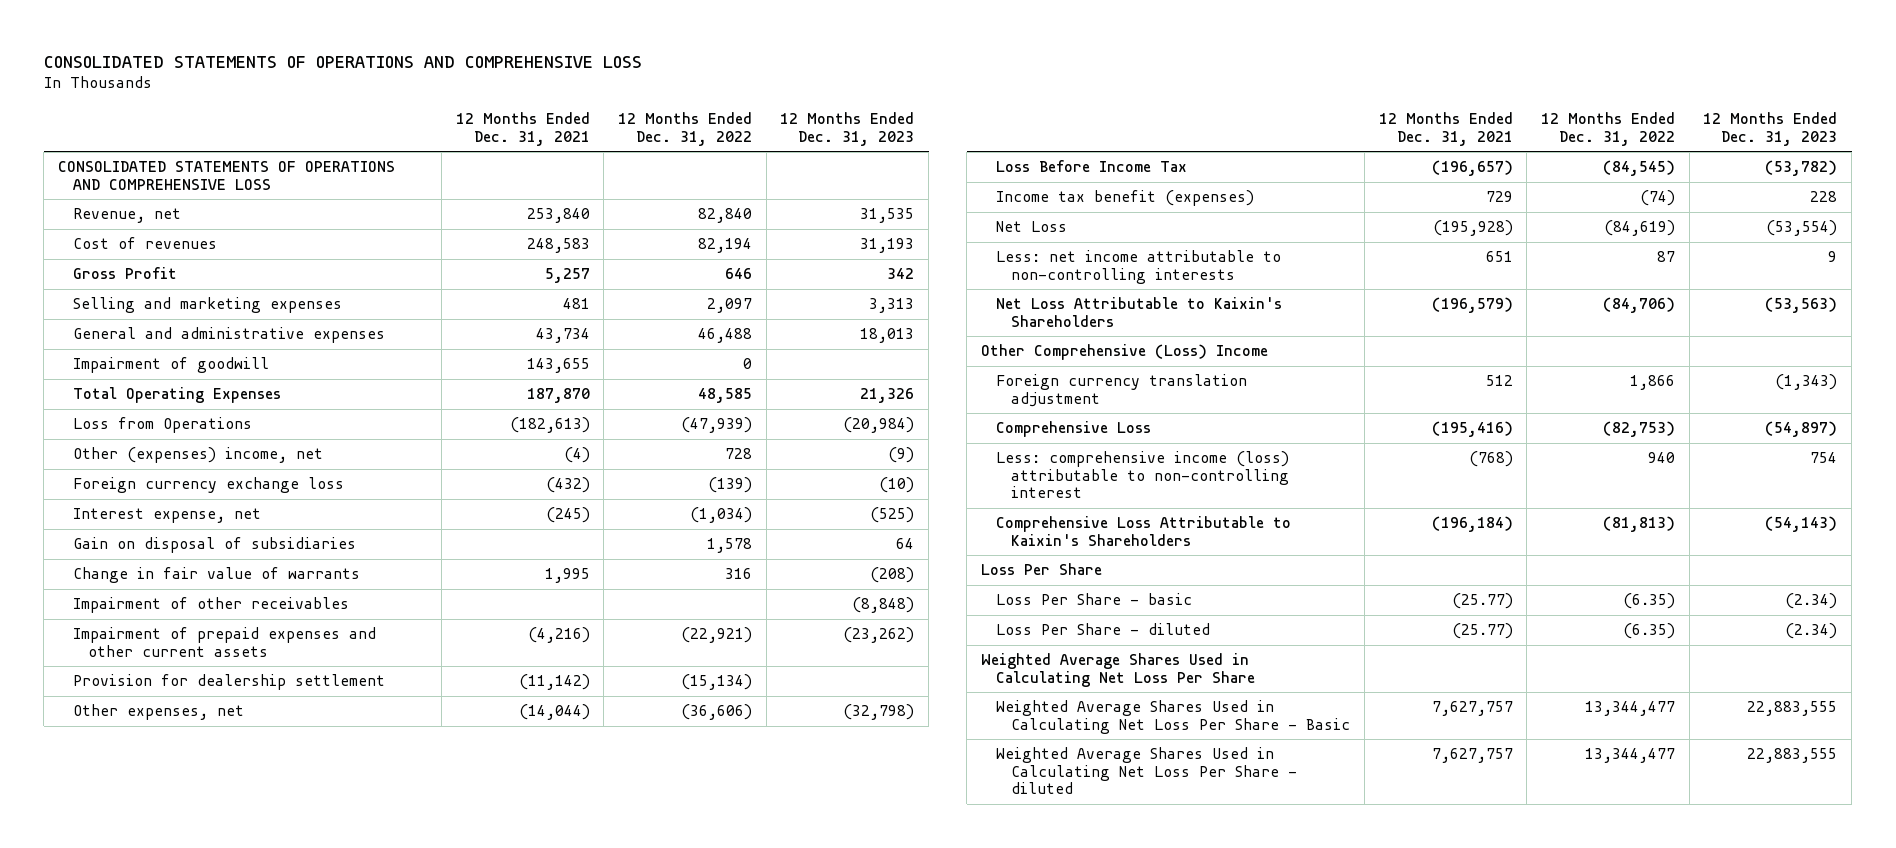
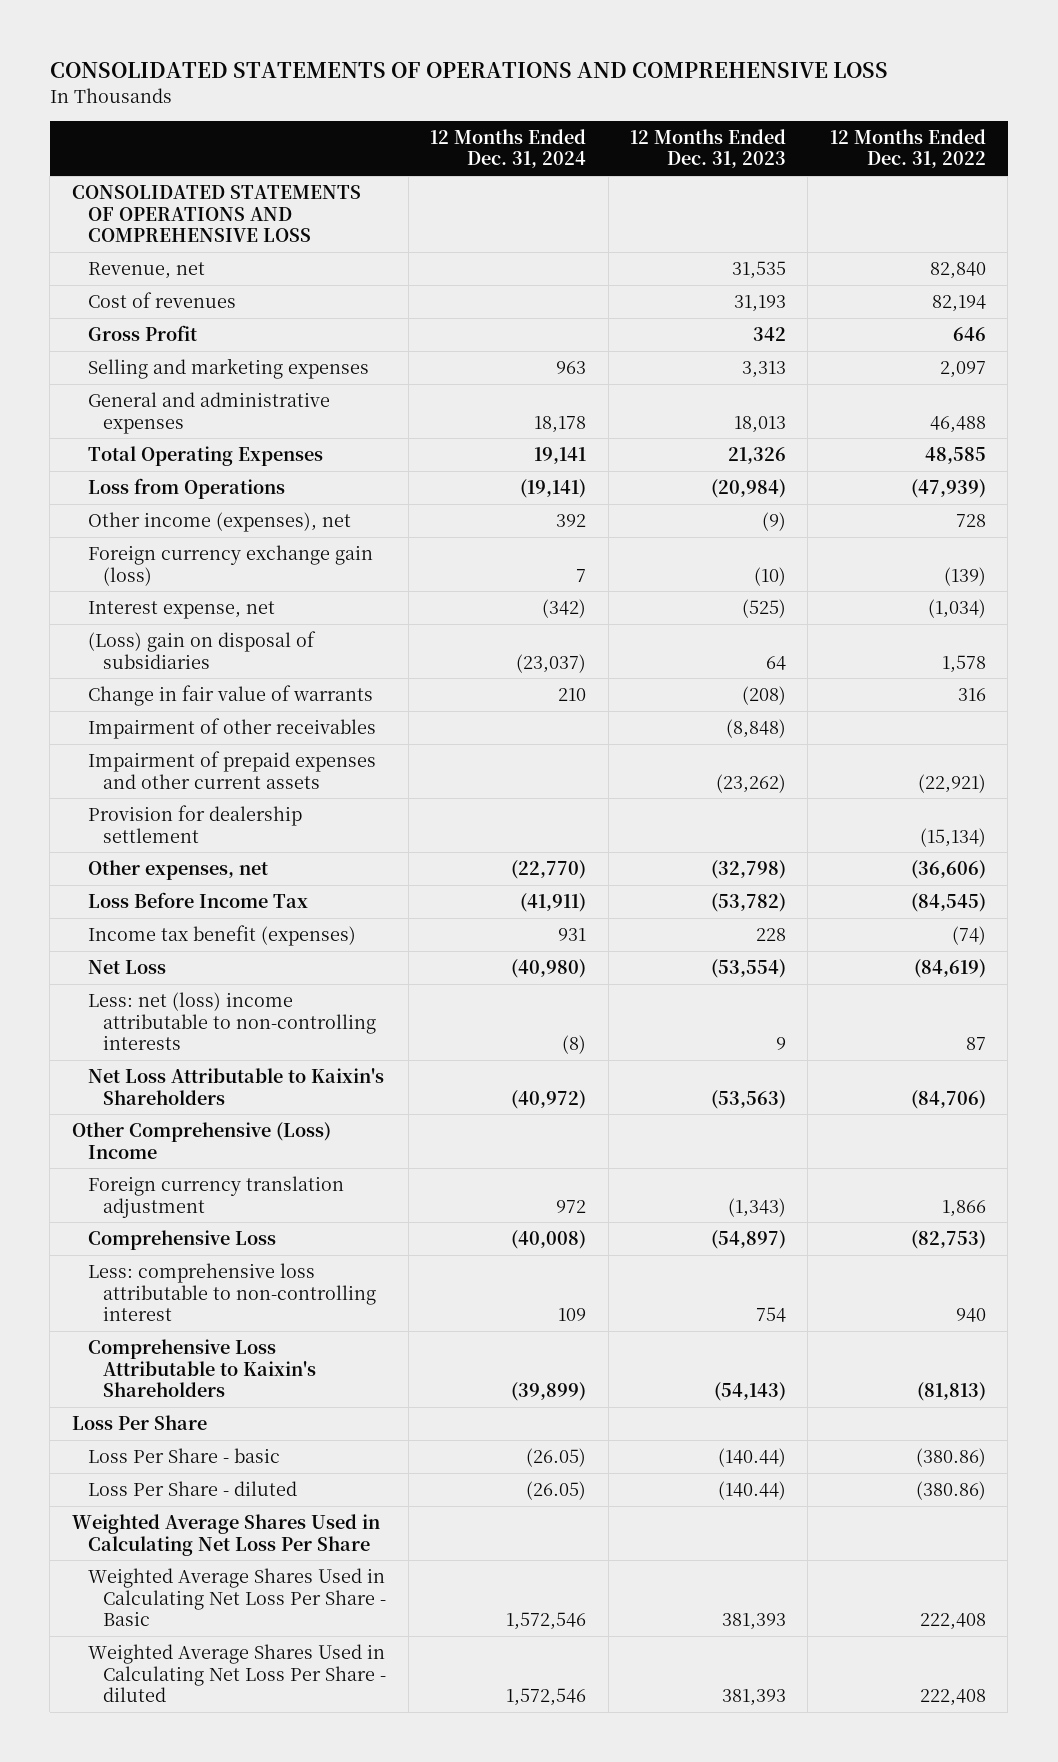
[455,111,590,146] 12 Months Ended Dec. 31, 2021 -> none
none -> [430,128,587,169] 12 Months Ended Dec. 31, 2024
[73,357,270,374] Impairment of goodwill -> none
[73,447,324,464] Other (expenses) income, net -> [87,512,351,533] Other income (expenses), net
[73,477,345,494] Foreign currency exchange loss -> [87,545,373,586] Foreign currency exchange gain (loss)
[73,537,357,554] Gain on disposal of subsidiaries -> [87,631,316,669] (Loss) gain on disposal of subsidiaries
[996,250,1282,284] Less: net income attributable to non-controlling interests -> [87,992,377,1051] Less: net (loss) income attributable to non-controlling interests
[996,451,1290,499] Less: comprehensive income (loss) attributable to non-controlling interest -> [87,1263,377,1322] Less: comprehensive loss attributable to non-controlling interest
[1622,593,1675,610] (6.35) -> [915,1448,986,1468] (380.86)
[1785,593,1838,610] (2.34) -> [717,1448,786,1468] (140.44)
[1622,623,1675,640] (6.35) -> [915,1481,986,1501] (380.86)
[1785,623,1838,640] (2.34) -> [717,1481,786,1501] (140.44)
[1584,701,1675,717] 13,344,477 -> [919,1613,986,1631] 222,408
[1747,701,1838,717] 22,883,555 -> [721,1613,786,1631] 381,393
[1584,748,1675,764] 13,344,477 -> [919,1689,986,1707] 222,408
[1747,748,1838,764] 22,883,555 -> [721,1689,786,1707] 381,393

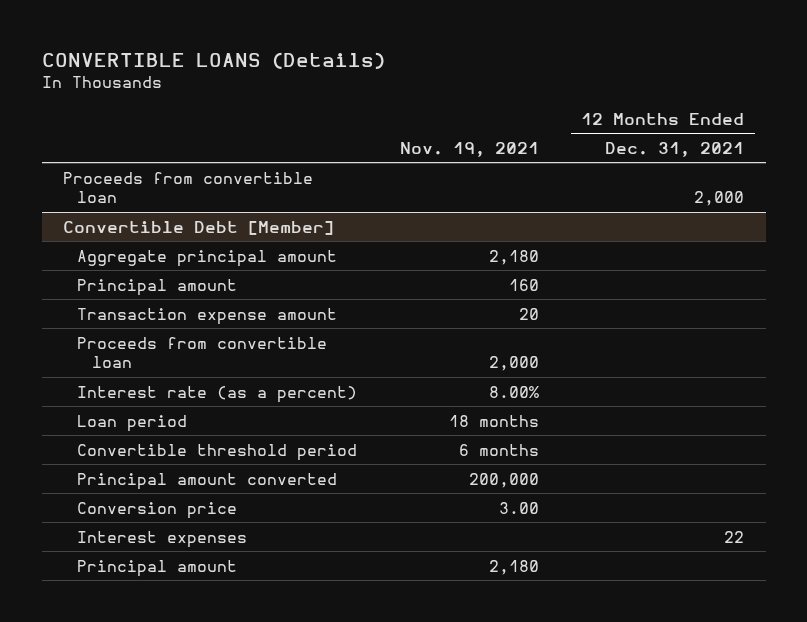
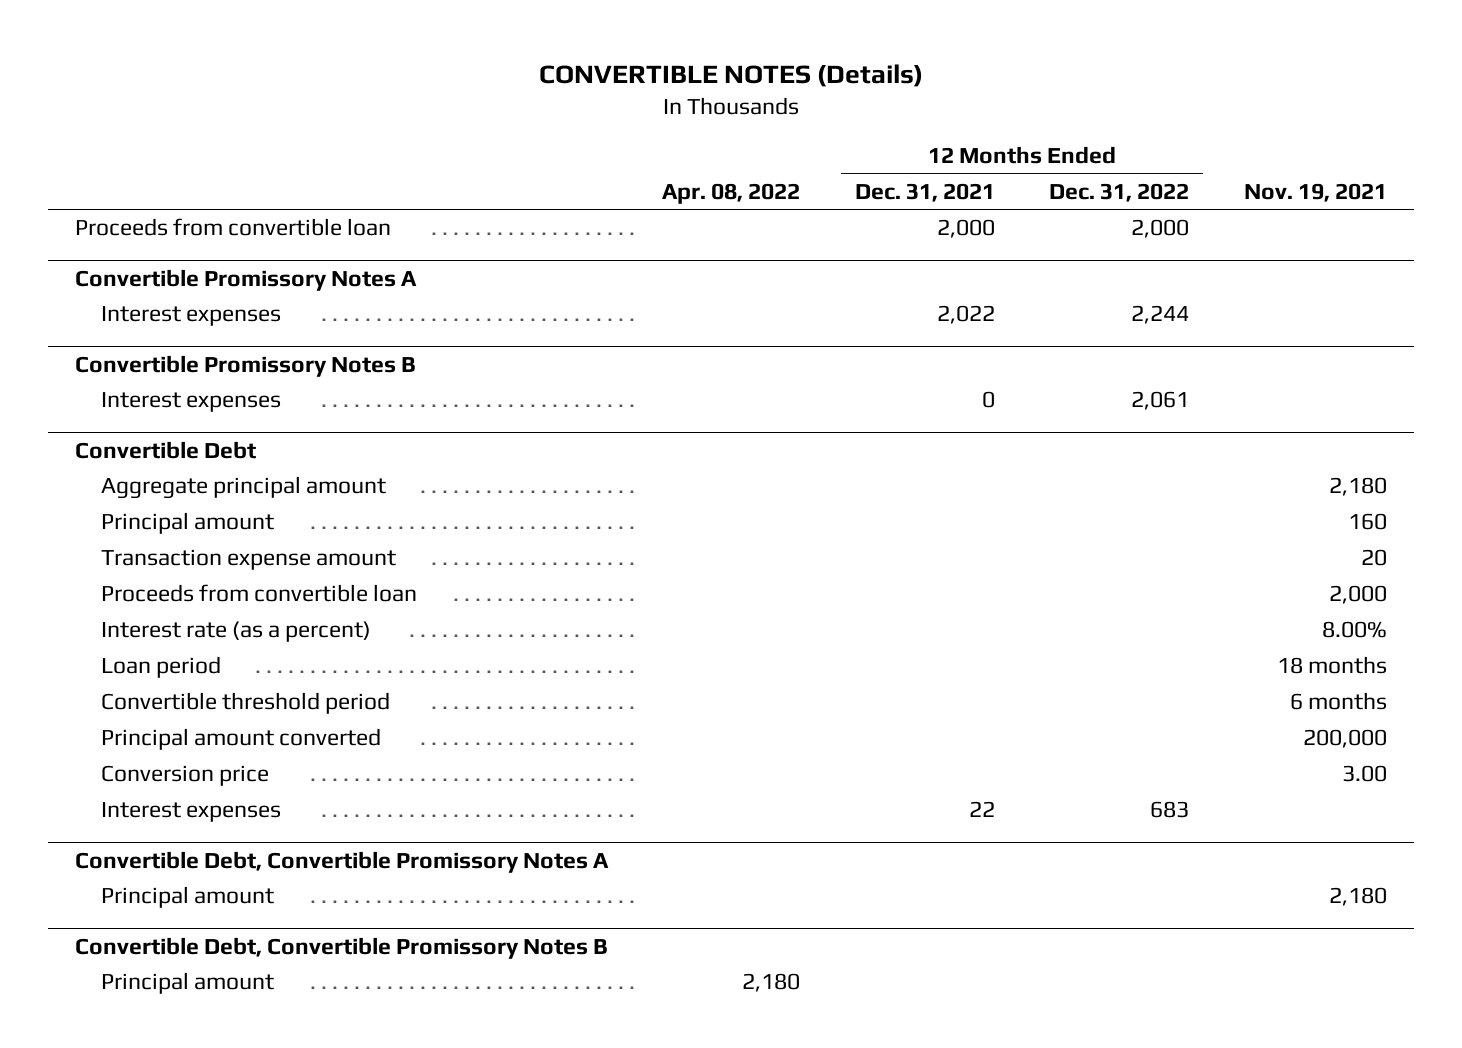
[41,51,385,69] CONVERTIBLE LOANS (Details) -> [538,64,923,88] CONVERTIBLE NOTES (Details)
none -> [662,182,801,204] Apr. 08, 2022
none -> [1049,182,1190,202] Dec. 31, 2022
none -> [74,268,417,291] Convertible Promissory Notes A
none -> [100,306,281,327] Interest expenses
none -> [74,354,416,377] Convertible Promissory Notes B
none -> [100,392,281,413] Interest expenses
[62,220,334,235] Convertible Debt [Member] -> [74,440,256,459] Convertible Debt
none -> [74,850,609,873] Convertible Debt, Convertible Promissory Notes A
none -> [74,936,608,959] Convertible Debt, Convertible Promissory Notes B
none -> [100,972,274,995] Principal amount

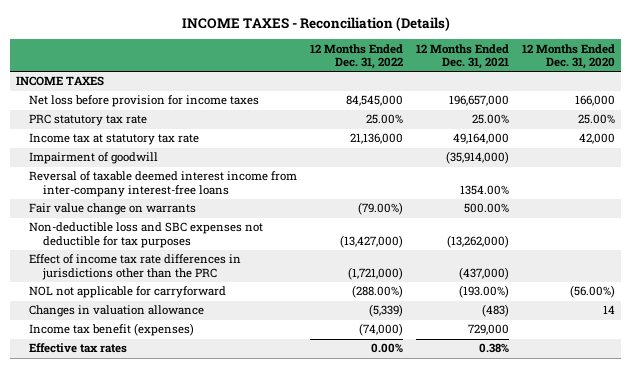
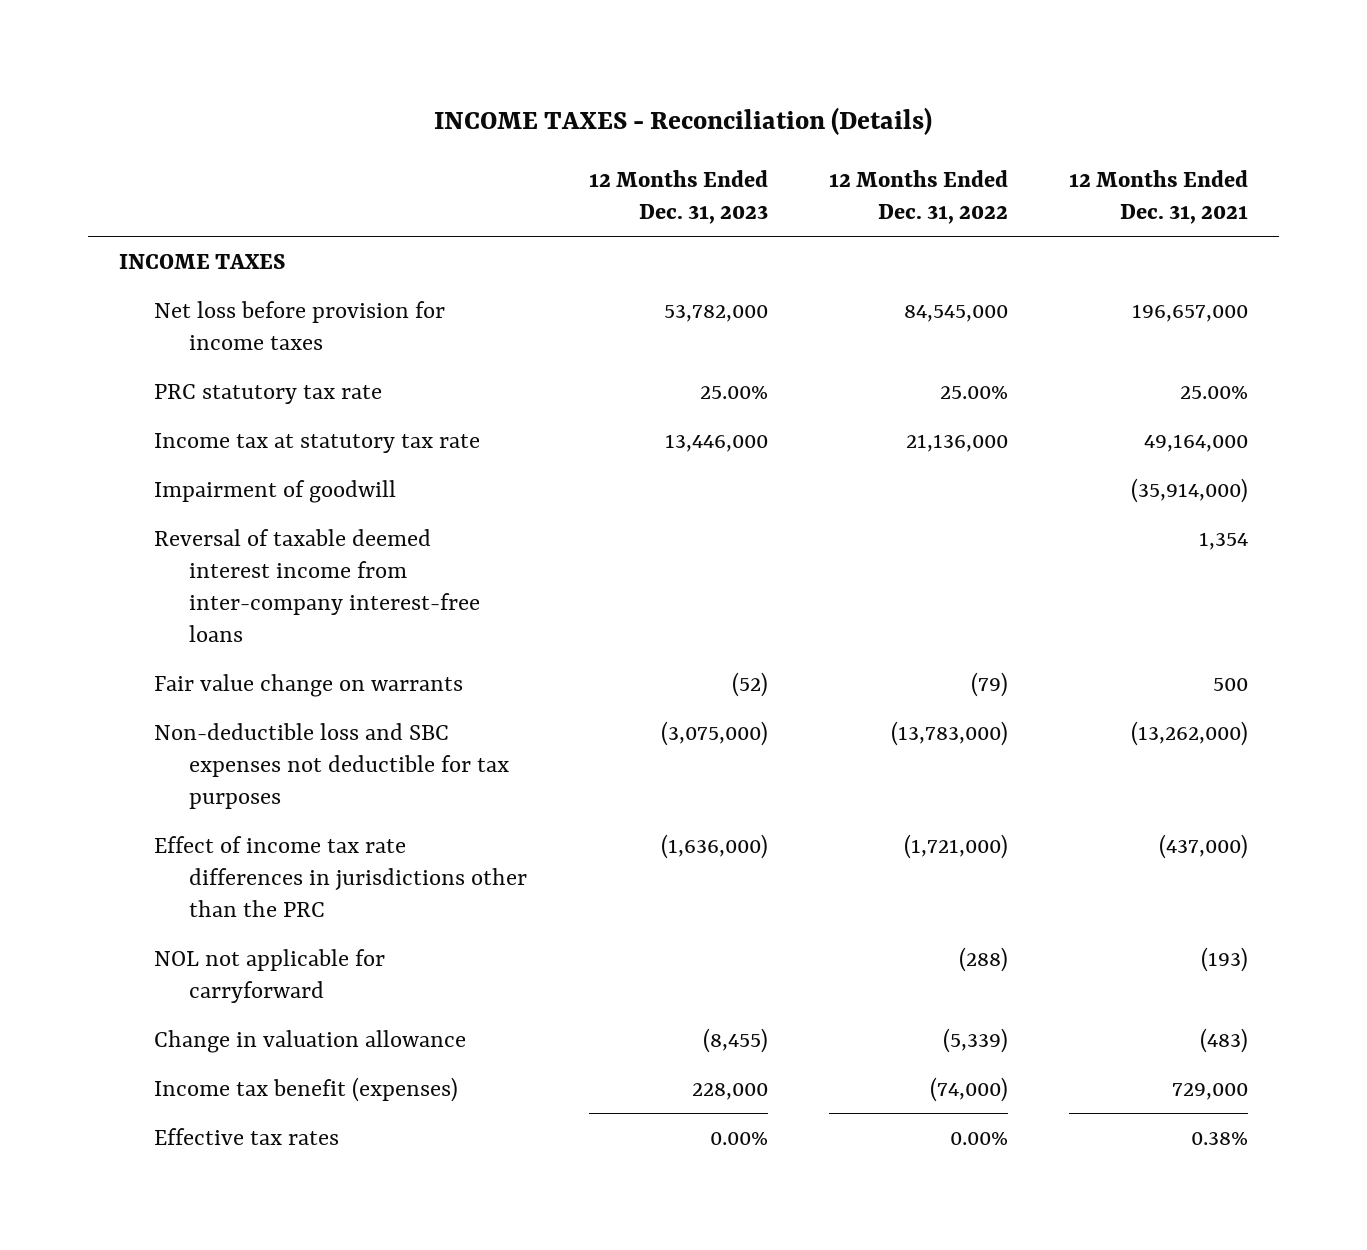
[521,43,615,70] 12 Months Ended Dec. 31, 2020 -> none
none -> [588,170,768,225] 12 Months Ended Dec. 31, 2023
[460,184,510,195] 1354.00% -> [1199,532,1249,551] 1,354
[358,202,404,216] (79.00%) -> [970,672,1008,698] (79)
[464,203,510,214] 500.00% -> [1213,678,1249,692] 500
[340,234,404,248] (13,427,000) -> [890,721,1008,747] (13,783,000)
[352,285,404,299] (288.00%) -> [958,947,1008,973] (288)
[459,285,510,299] (193.00%) -> [1201,947,1249,973] (193)
[29,305,205,318] Changes in valuation allowance -> [154,1030,467,1054] Change in valuation allowance

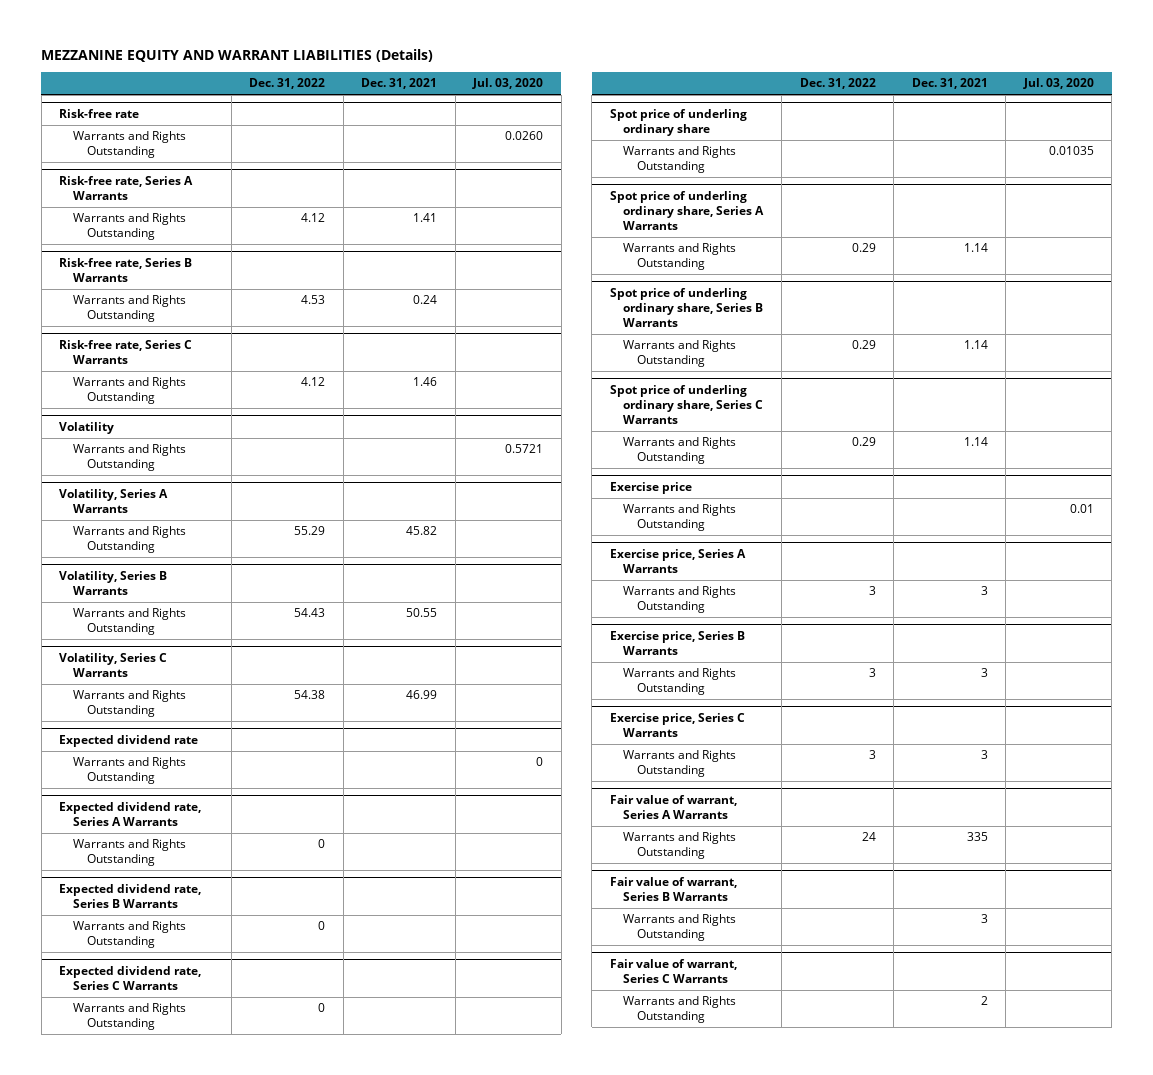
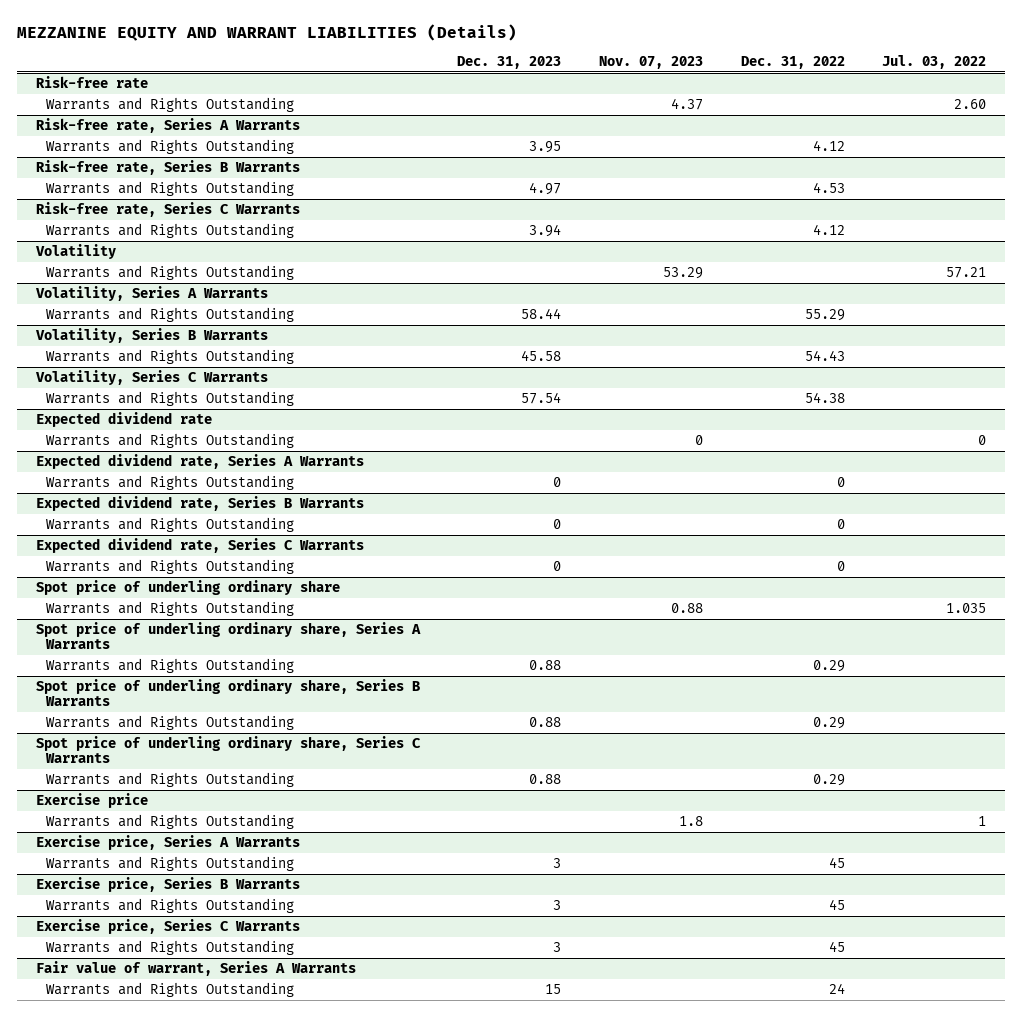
[361,78,438,90] Dec. 31, 2021 -> none
[472,78,544,90] Jul. 03, 2020 -> none
none -> [457,55,562,69] Dec. 31, 2023
none -> [599,55,704,69] Nov. 07, 2023
none -> [882,54,987,69] Jul. 03, 2022
[868,586,876,596] 3 -> [828,857,845,869] 45
[868,668,876,678] 3 -> [828,899,845,911] 45
[868,750,876,760] 3 -> [828,941,845,953] 45
[609,876,737,901] Fair value of warrant, Series B Warrants -> none
[623,914,737,942] Warrants and Rights Outstanding -> none
[609,958,737,983] Fair value of warrant, Series C Warrants -> none
[623,996,737,1024] Warrants and Rights Outstanding -> none

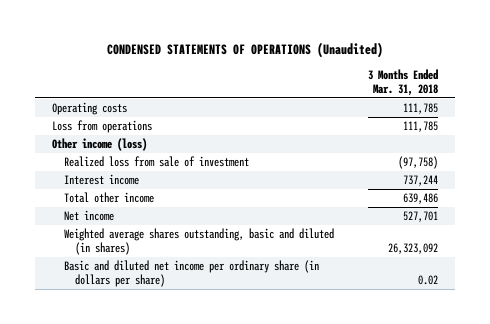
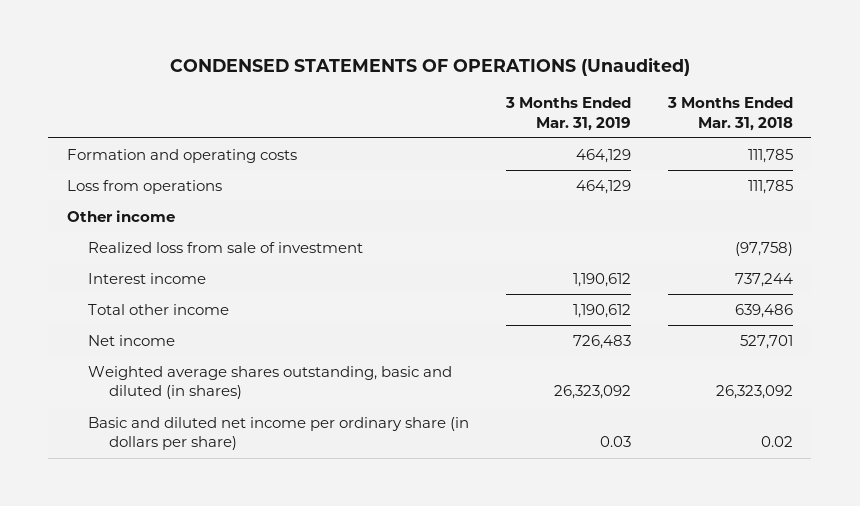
none -> [504,97,631,131] 3 Months Ended Mar. 31, 2019
[52,102,128,116] Operating costs -> [66,148,297,163] Formation and operating costs
[52,138,148,152] Other income (loss) -> [66,209,175,222] Other income

